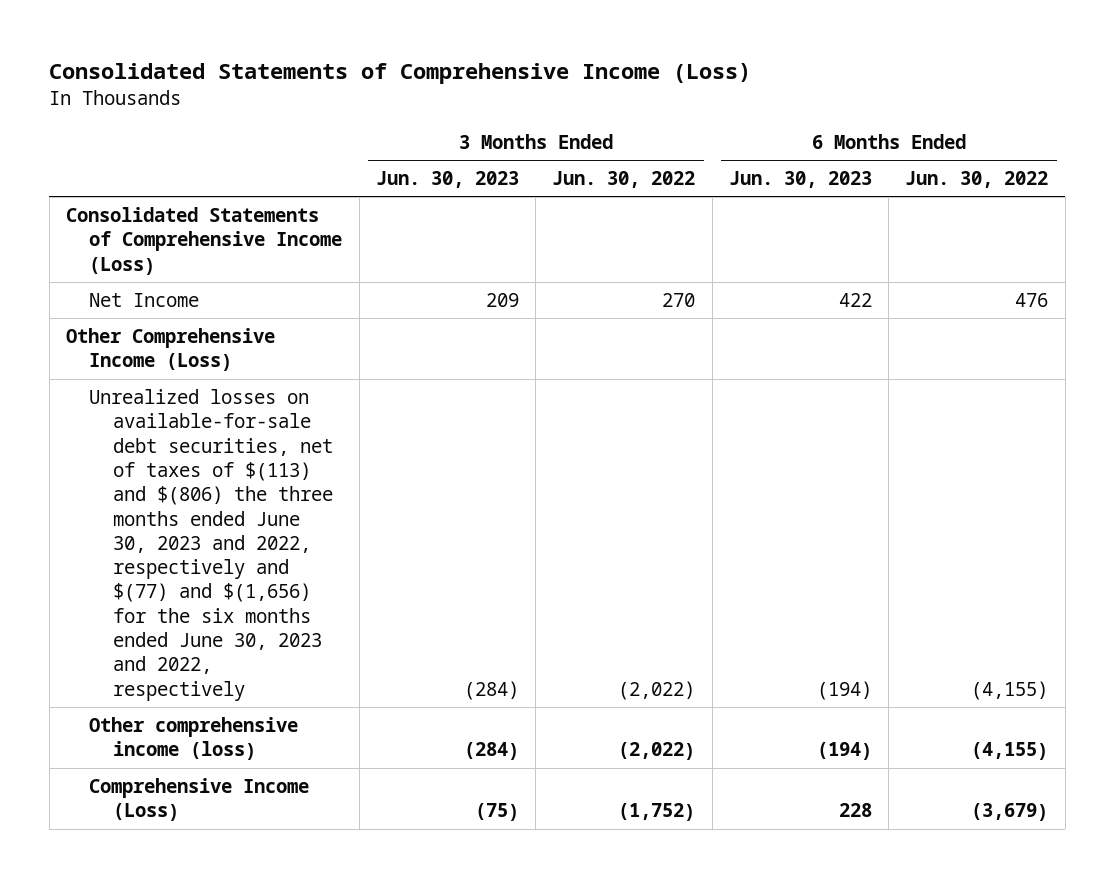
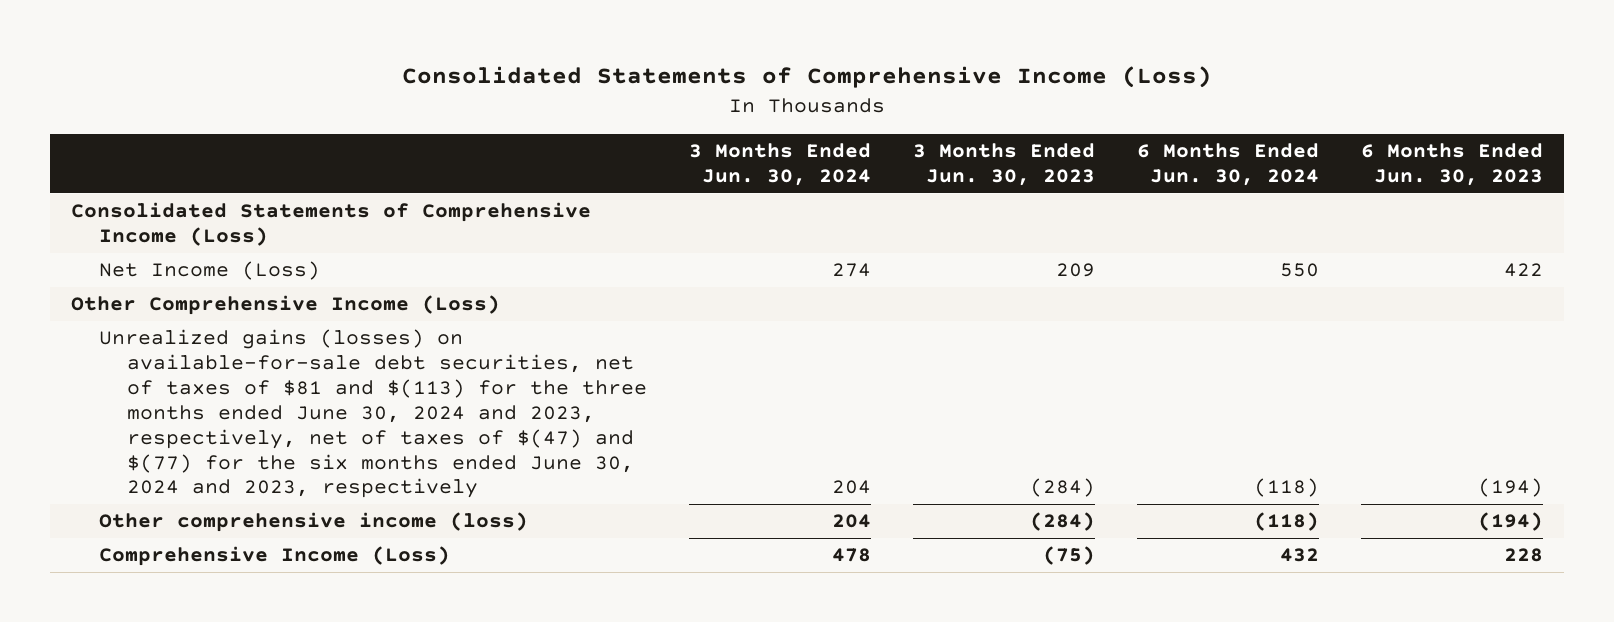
[552,171,696,189] Jun. 30, 2022 -> none
[905,171,1049,189] Jun. 30, 2022 -> none
none -> [688,143,871,187] 3 Months Ended Jun. 30, 2024
none -> [1137,143,1320,187] 6 Months Ended Jun. 30, 2024
[89,293,200,308] Net Income -> [98,261,320,281] Net Income (Loss)
[89,389,333,701] Unrealized losses on available-for-sale debt securities, net of taxes of $(113) and $(806) the three months ended June 30, 2023 and 2022, respectively and $(77) and $(1,656) for the six months ended June 30, 2023 and 2022, respectively -> [98,329,647,499] Unrealized gains (losses) on available-for-sale debt securities, net of taxes of $81 and $(113) for the three months ended June 30, 2024 and 2023, respectively, net of taxes of $(47) and $(77) for the six months ended June 30, 2024 and 2023, respectively

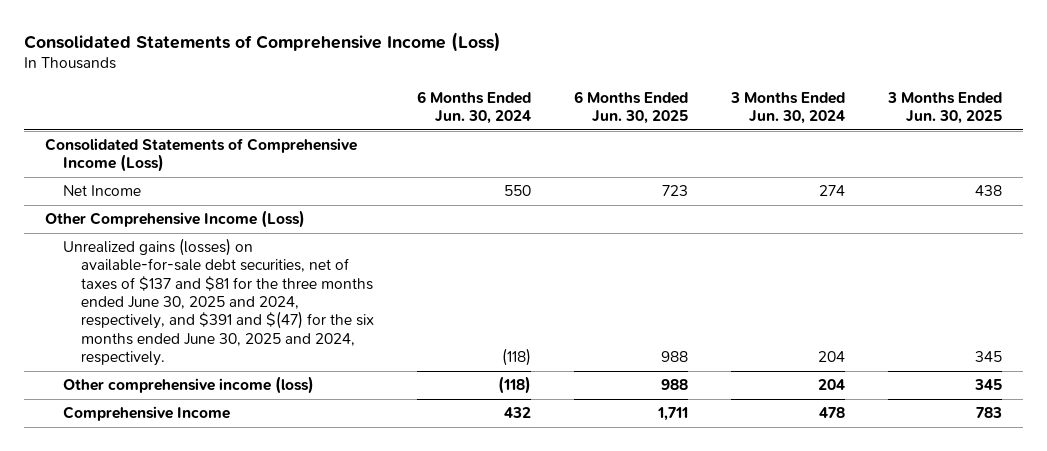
[913,143,1096,187] 3 Months Ended Jun. 30, 2023 -> none
[1361,143,1544,187] 6 Months Ended Jun. 30, 2023 -> none
none -> [573,90,688,125] 6 Months Ended Jun. 30, 2025
none -> [886,91,1002,125] 3 Months Ended Jun. 30, 2025
[98,261,320,281] Net Income (Loss) -> [63,185,142,197] Net Income
[98,329,647,499] Unrealized gains (losses) on available-for-sale debt securities, net of taxes of $81 and $(113) for the three months ended June 30, 2024 and 2023, respectively, net of taxes of $(47) and $(77) for the six months ended June 30, 2024 and 2023, respectively -> [63,238,374,366] Unrealized gains (losses) on available-for-sale debt securities, net of taxes of $137 and $81 for the three months ended June 30, 2025 and 2024, respectively, and $391 and $(47) for the six months ended June 30, 2025 and 2024, respectively.
[98,546,450,567] Comprehensive Income (Loss) -> [63,406,231,422] Comprehensive Income

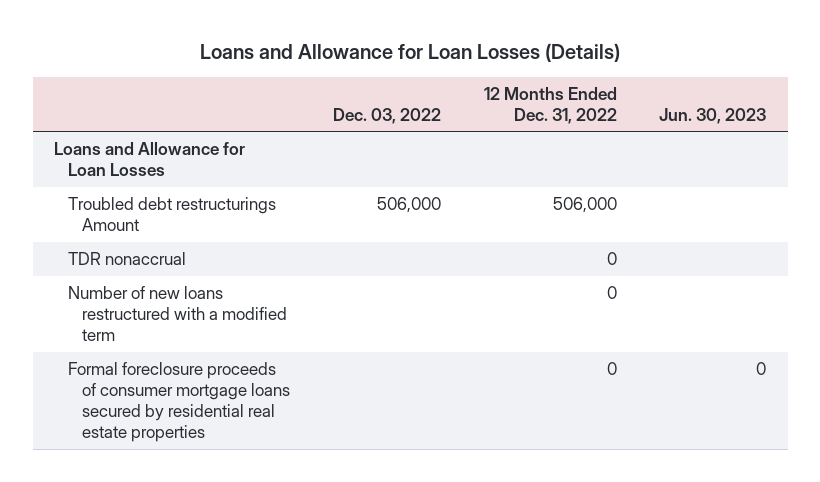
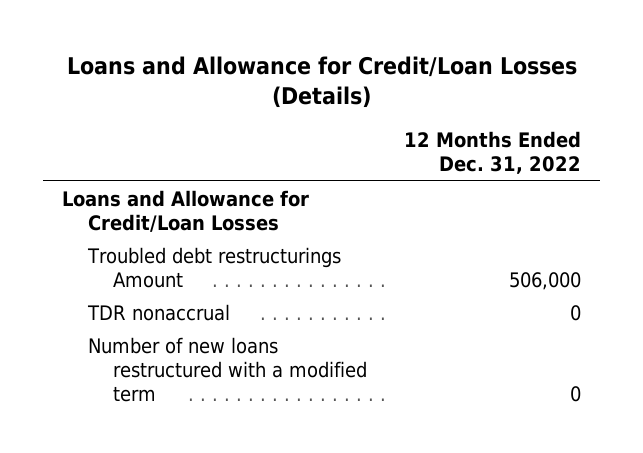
[200,43,621,63] Loans and Allowance for Loan Losses (Details) -> [66,55,577,108] Loans and Allowance for Credit/Loan Losses (Details)
[332,107,441,124] Dec. 03, 2022 -> none
[659,107,767,124] Jun. 30, 2023 -> none
[53,142,245,177] Loans and Allowance for Loan Losses -> [61,189,309,232] Loans and Allowance for Credit/Loan Losses
[68,362,291,443] Formal foreclosure proceeds of consumer mortgage loans secured by residential real estate properties -> none

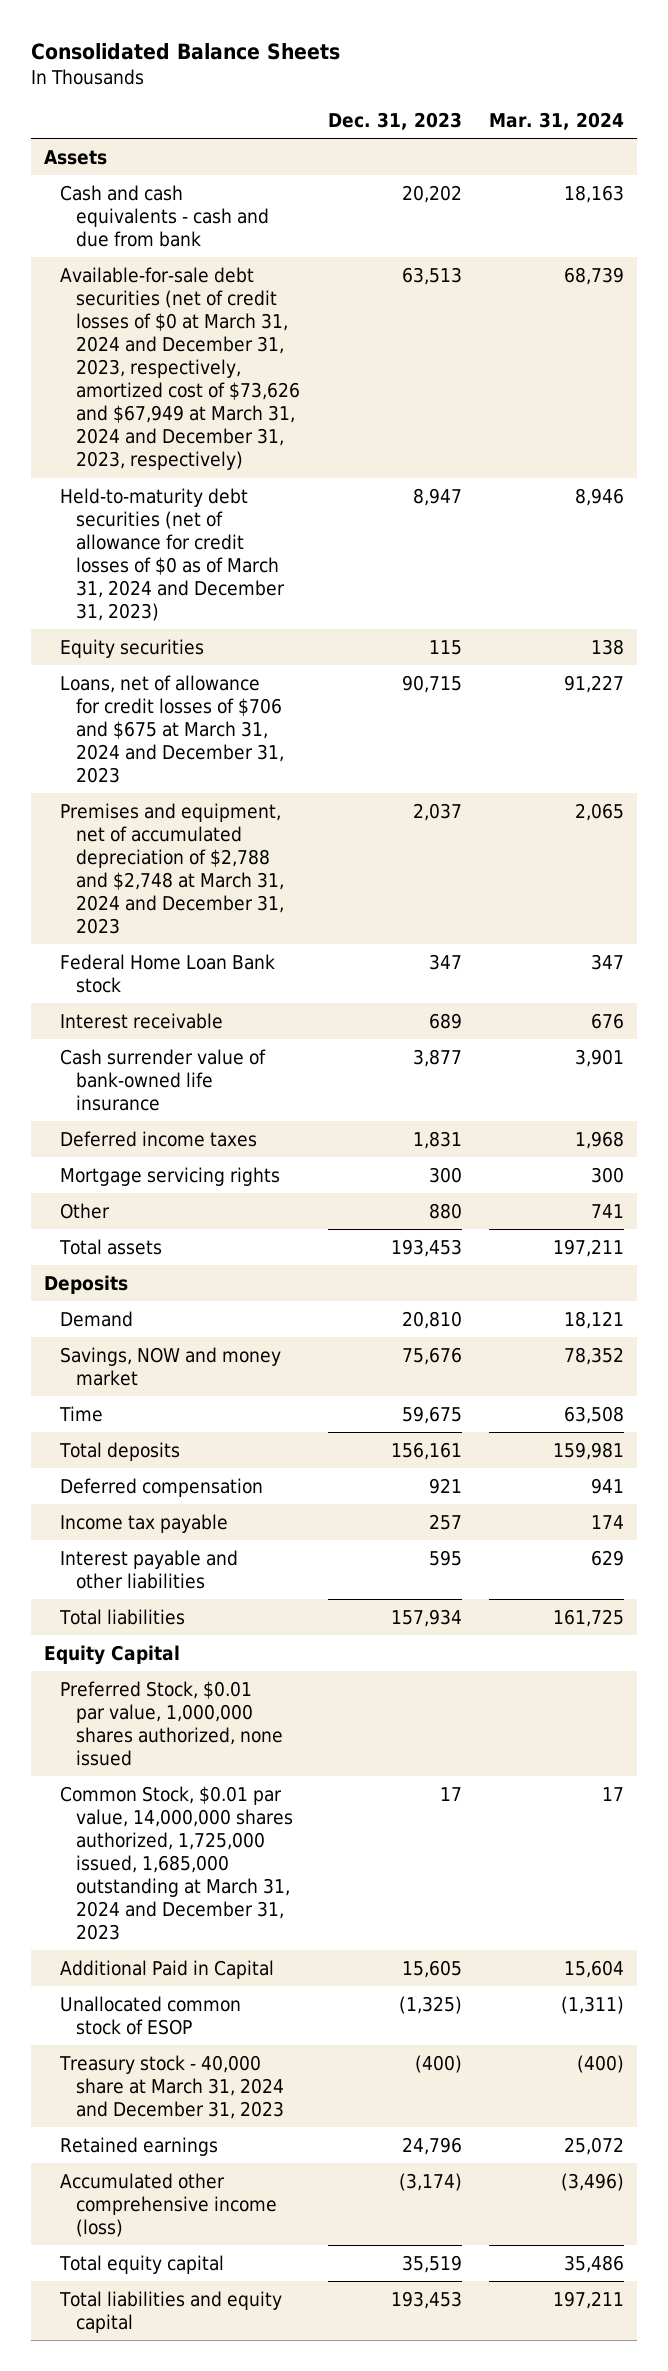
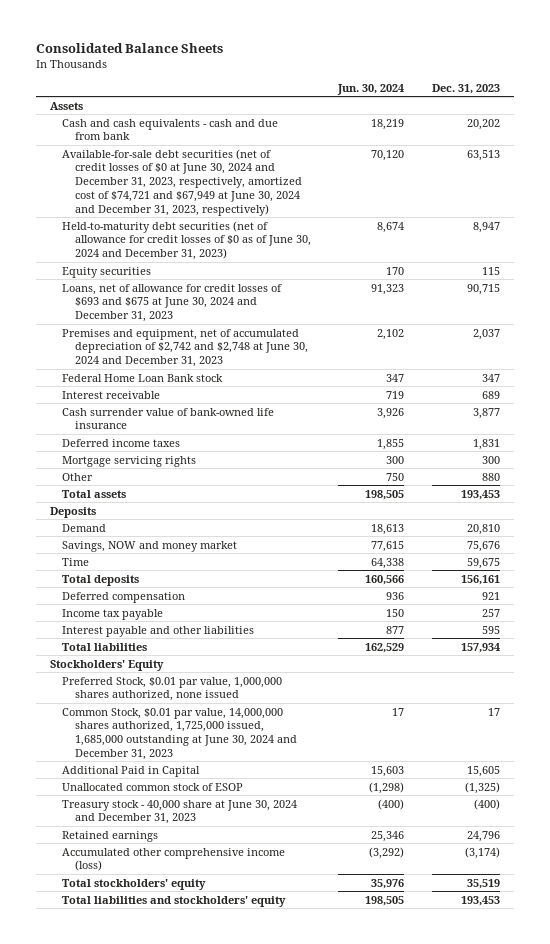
[488,111,624,130] Mar. 31, 2024 -> none
none -> [337,83,405,95] Jun. 30, 2024
[60,266,301,471] Available-for-sale debt securities (net of credit losses of $0 at March 31, 2024 and December 31, 2023, respectively, amortized cost of $73,626 and $67,949 at March 31, 2024 and December 31, 2023, respectively) -> [62,148,302,216] Available-for-sale debt securities (net of credit losses of $0 at June 30, 2024 and December 31, 2023, respectively, amortized cost of $74,721 and $67,949 at June 30, 2024 and December 31, 2023, respectively)
[60,487,286,622] Held-to-maturity debt securities (net of allowance for credit losses of $0 as of March 31, 2024 and December 31, 2023) -> [62,220,311,261] Held-to-maturity debt securities (net of allowance for credit losses of $0 as of June 30, 2024 and December 31, 2023)
[60,674,285,783] Loans, net of allowance for credit losses of $706 and $675 at March 31, 2024 and December 31, 2023 -> [62,283,283,323] Loans, net of allowance for credit losses of $693 and $675 at June 30, 2024 and December 31, 2023
[60,802,285,935] Premises and equipment, net of accumulated depreciation of $2,788 and $2,748 at March 31, 2024 and December 31, 2023 -> [62,328,308,368] Premises and equipment, net of accumulated depreciation of $2,742 and $2,748 at June 30, 2024 and December 31, 2023
[44,1644,181,1665] Equity Capital -> [49,659,164,671] Stockholders' Equity
[60,1785,294,1941] Common Stock, $0.01 par value, 14,000,000 shares authorized, 1,725,000 issued, 1,685,000 outstanding at March 31, 2024 and December 31, 2023 -> [62,707,297,760] Common Stock, $0.01 par value, 14,000,000 shares authorized, 1,725,000 issued, 1,685,000 outstanding at June 30, 2024 and December 31, 2023
[59,2054,285,2119] Treasury stock - 40,000 share at March 31, 2024 and December 31, 2023 -> [62,799,298,825] Treasury stock - 40,000 share at June 30, 2024 and December 31, 2023
[59,2254,225,2274] Total equity capital -> [62,878,207,890] Total stockholders' equity
[59,2290,283,2333] Total liabilities and equity capital -> [62,895,287,907] Total liabilities and stockholders' equity

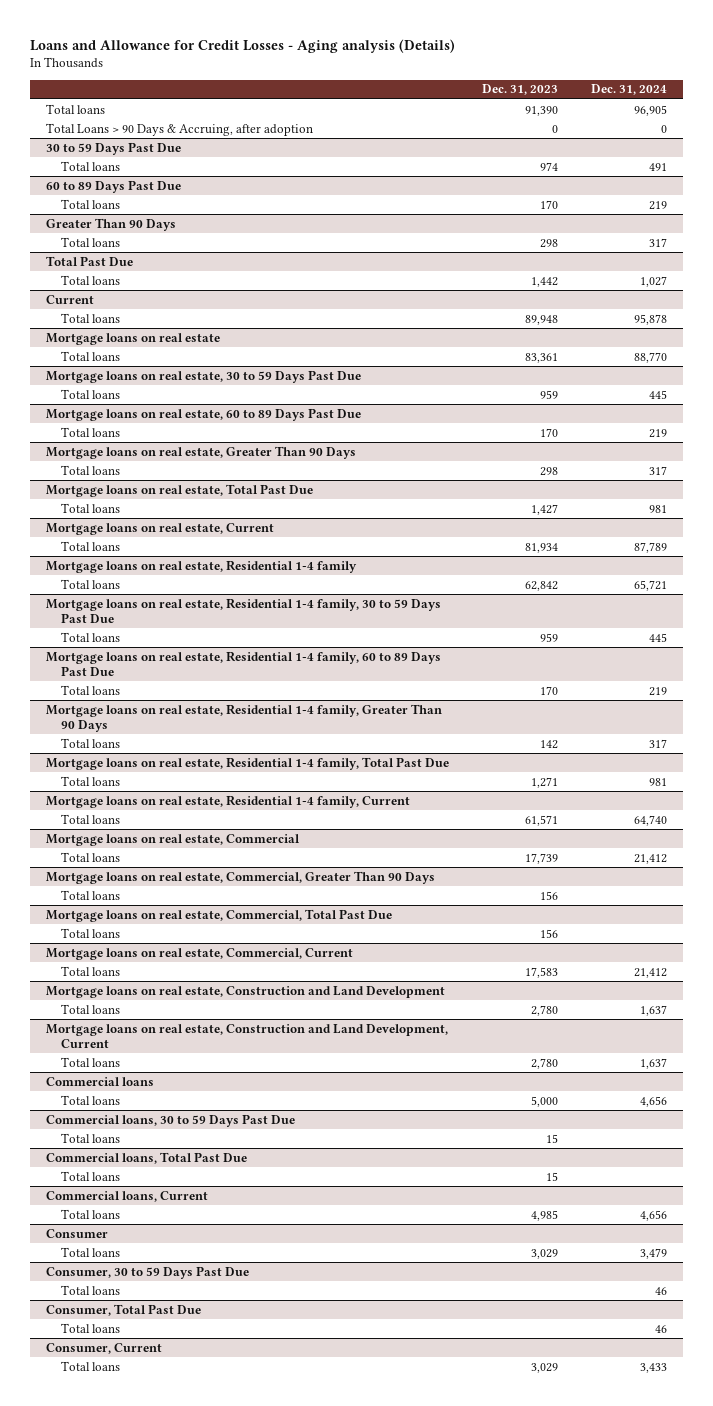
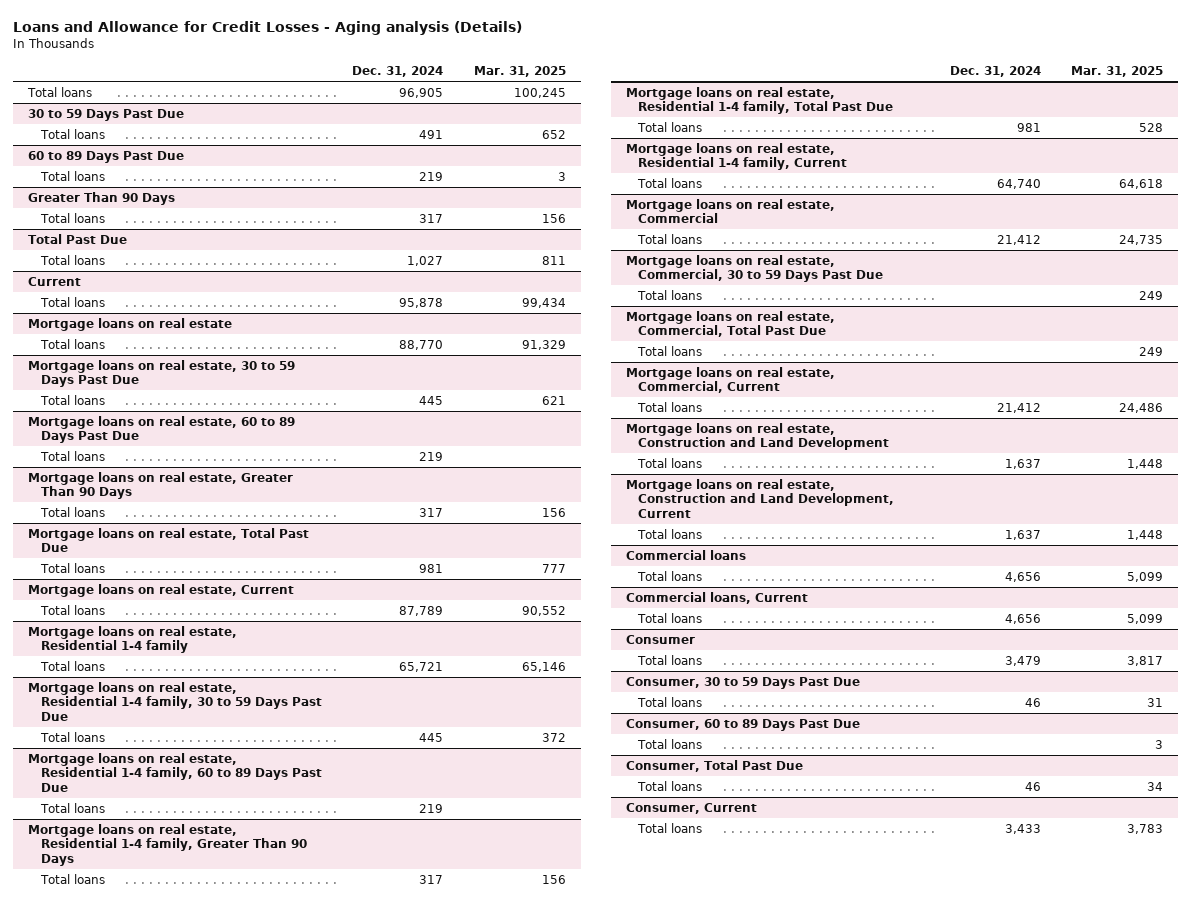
[482,84,559,96] Dec. 31, 2023 -> none
none -> [473,66,566,78] Mar. 31, 2025
[46,122,314,136] Total Loans > 90 Days & Accruing, after adoption -> none
[46,870,436,884] Mortgage loans on real estate, Commercial, Greater Than 90 Days -> none
none -> [626,254,884,283] Mortgage loans on real estate, Commercial, 30 to 59 Days Past Due
[46,1113,296,1127] Commercial loans, 30 to 59 Days Past Due -> none
[60,1132,120,1143] Total loans -> none
[46,1151,248,1164] Commercial loans, Total Past Due -> none
[60,1170,120,1181] Total loans -> none
none -> [626,718,861,731] Consumer, 60 to 89 Days Past Due
none -> [637,738,703,749] Total loans

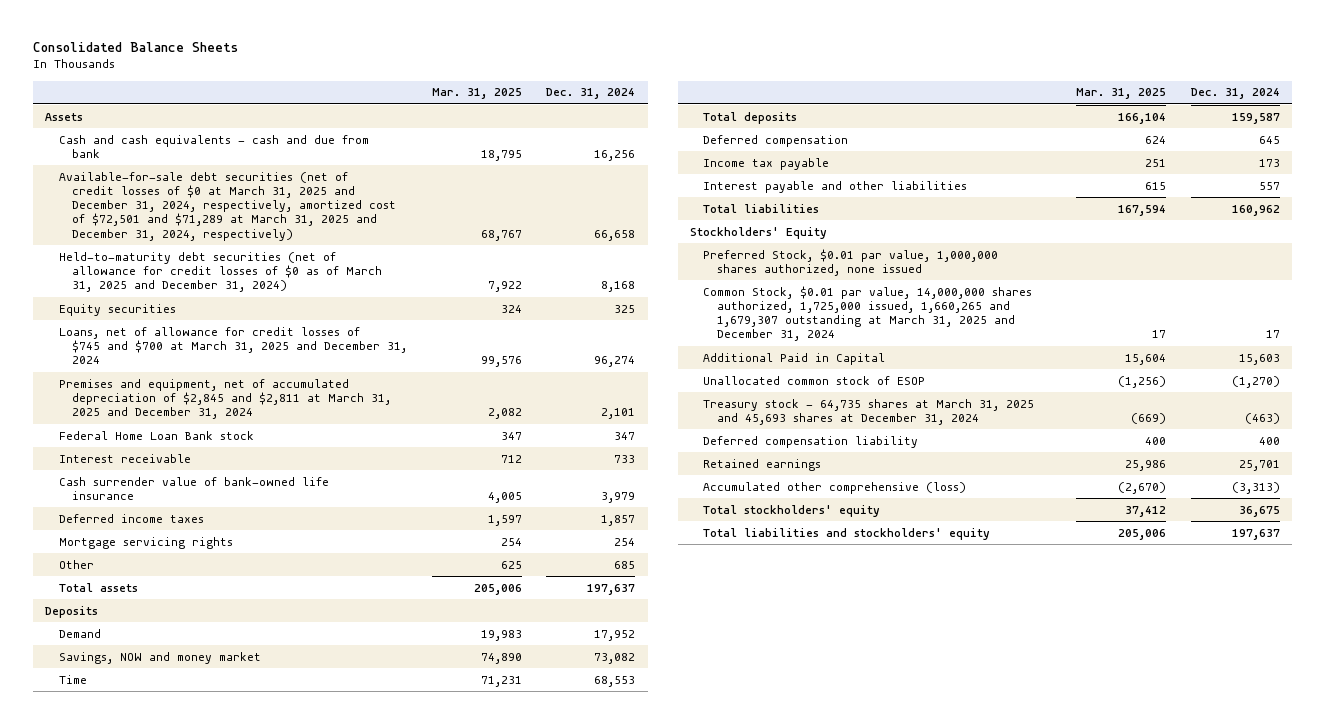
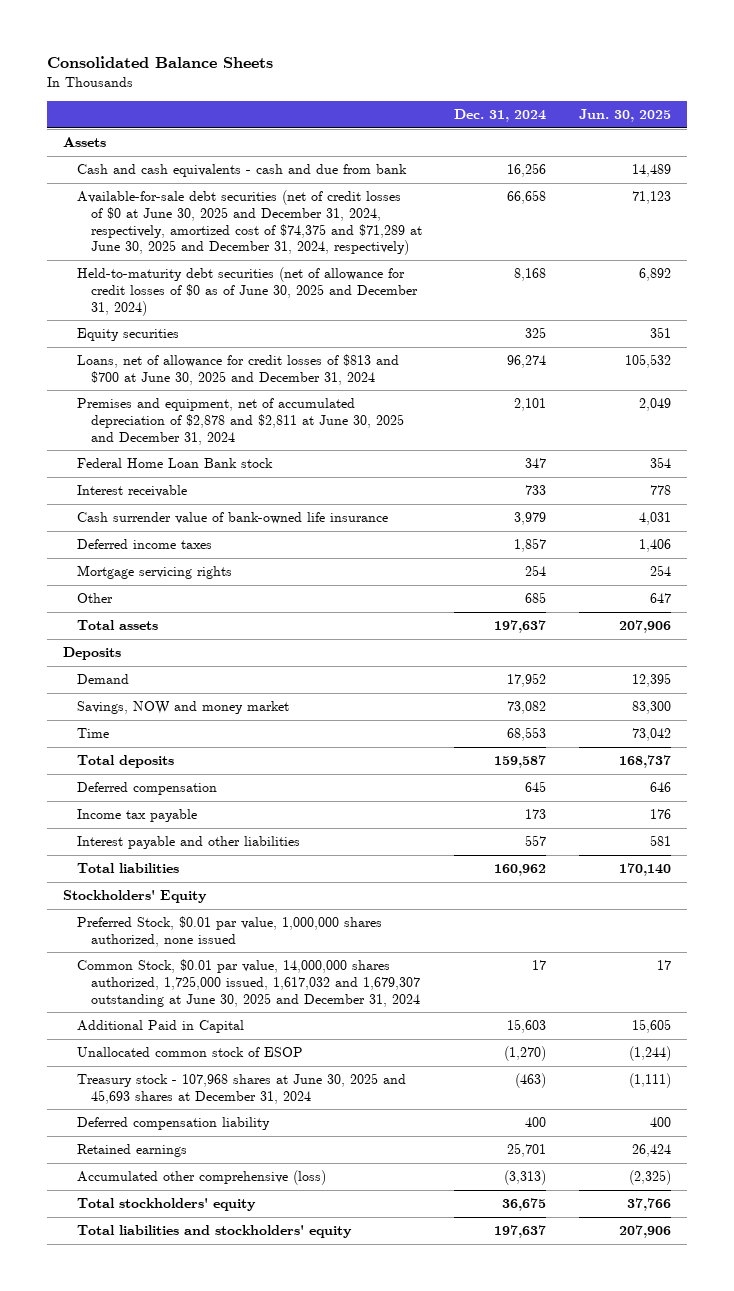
[431,88,522,100] Mar. 31, 2025 -> none
none -> [578,109,671,123] Jun. 30, 2025
[58,171,396,241] Available-for-sale debt securities (net of credit losses of $0 at March 31, 2025 and December 31, 2024, respectively, amortized cost of $72,501 and $71,289 at March 31, 2025 and December 31, 2024, respectively) -> [77,190,423,256] Available-for-sale debt securities (net of credit losses of $0 at June 30, 2025 and December 31, 2024, respectively, amortized cost of $74,375 and $71,289 at June 30, 2025 and December 31, 2024, respectively)
[58,251,382,293] Held-to-maturity debt securities (net of allowance for credit losses of $0 as of March 31, 2025 and December 31, 2024) -> [77,267,419,316] Held-to-maturity debt securities (net of allowance for credit losses of $0 as of June 30, 2025 and December 31, 2024)
[58,326,407,365] Loans, net of allowance for credit losses of $745 and $700 at March 31, 2025 and December 31, 2024 -> [77,354,400,385] Loans, net of allowance for credit losses of $813 and $700 at June 30, 2025 and December 31, 2024
[58,378,391,420] Premises and equipment, net of accumulated depreciation of $2,845 and $2,811 at March 31, 2025 and December 31, 2024 -> [77,398,405,445] Premises and equipment, net of accumulated depreciation of $2,878 and $2,811 at June 30, 2025 and December 31, 2024
[703,285,1033,342] Common Stock, $0.01 par value, 14,000,000 shares authorized, 1,725,000 issued, 1,660,265 and 1,679,307 outstanding at March 31, 2025 and December 31, 2024 -> [77,959,421,1007] Common Stock, $0.01 par value, 14,000,000 shares authorized, 1,725,000 issued, 1,617,032 and 1,679,307 outstanding at June 30, 2025 and December 31, 2024
[703,398,1035,426] Treasury stock - 64,735 shares at March 31, 2025 and 45,693 shares at December 31, 2024 -> [77,1073,407,1104] Treasury stock - 107,968 shares at June 30, 2025 and 45,693 shares at December 31, 2024

